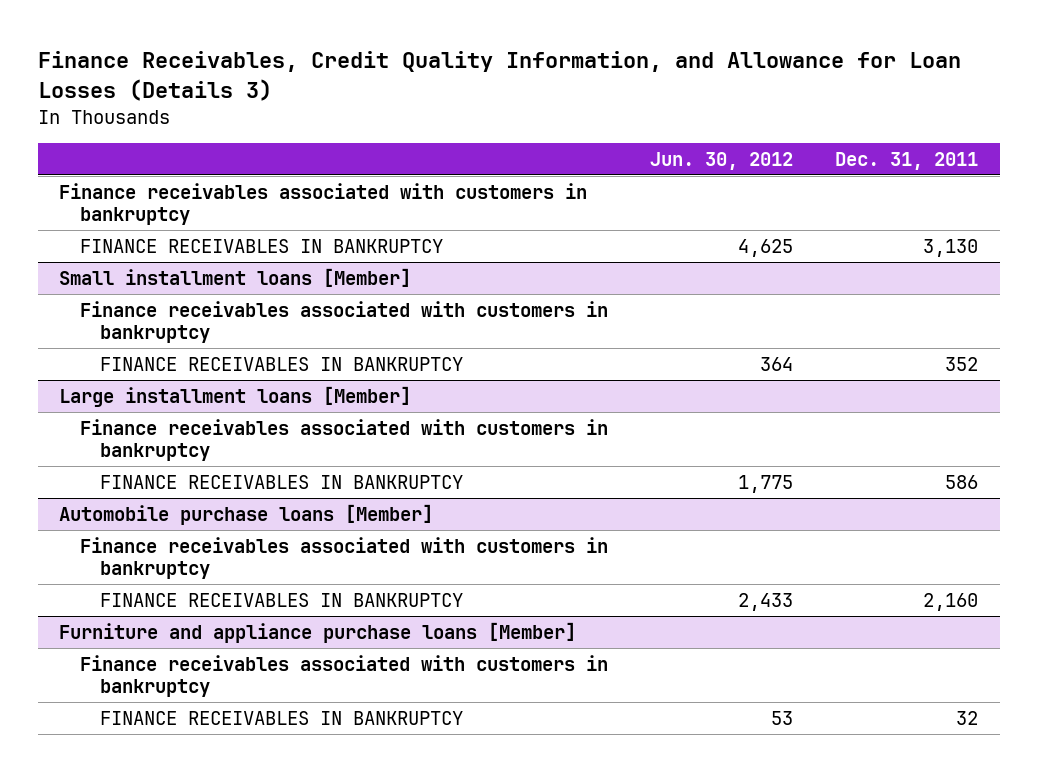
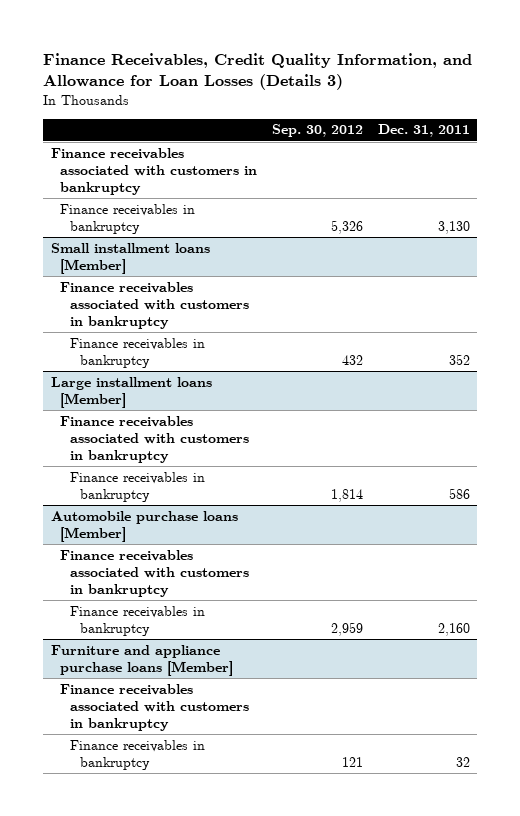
[650,151,794,170] Jun. 30, 2012 -> none
none -> [272,124,364,138] Sep. 30, 2012
[79,238,443,253] FINANCE RECEIVABLES IN BANKRUPTCY -> [60,203,196,234] Finance receivables in bankruptcy
[100,356,464,371] FINANCE RECEIVABLES IN BANKRUPTCY -> [70,337,206,368] Finance receivables in bankruptcy
[100,474,464,489] FINANCE RECEIVABLES IN BANKRUPTCY -> [70,471,206,502] Finance receivables in bankruptcy
[100,592,464,607] FINANCE RECEIVABLES IN BANKRUPTCY -> [70,605,206,636] Finance receivables in bankruptcy
[100,710,464,725] FINANCE RECEIVABLES IN BANKRUPTCY -> [70,739,206,770] Finance receivables in bankruptcy

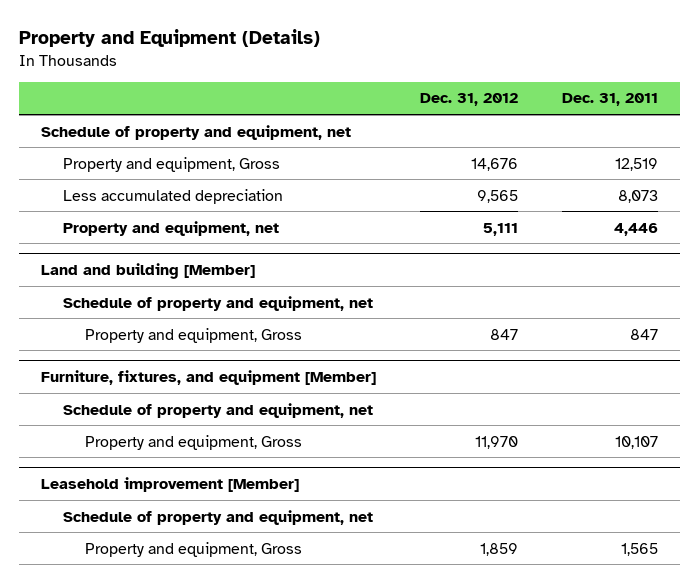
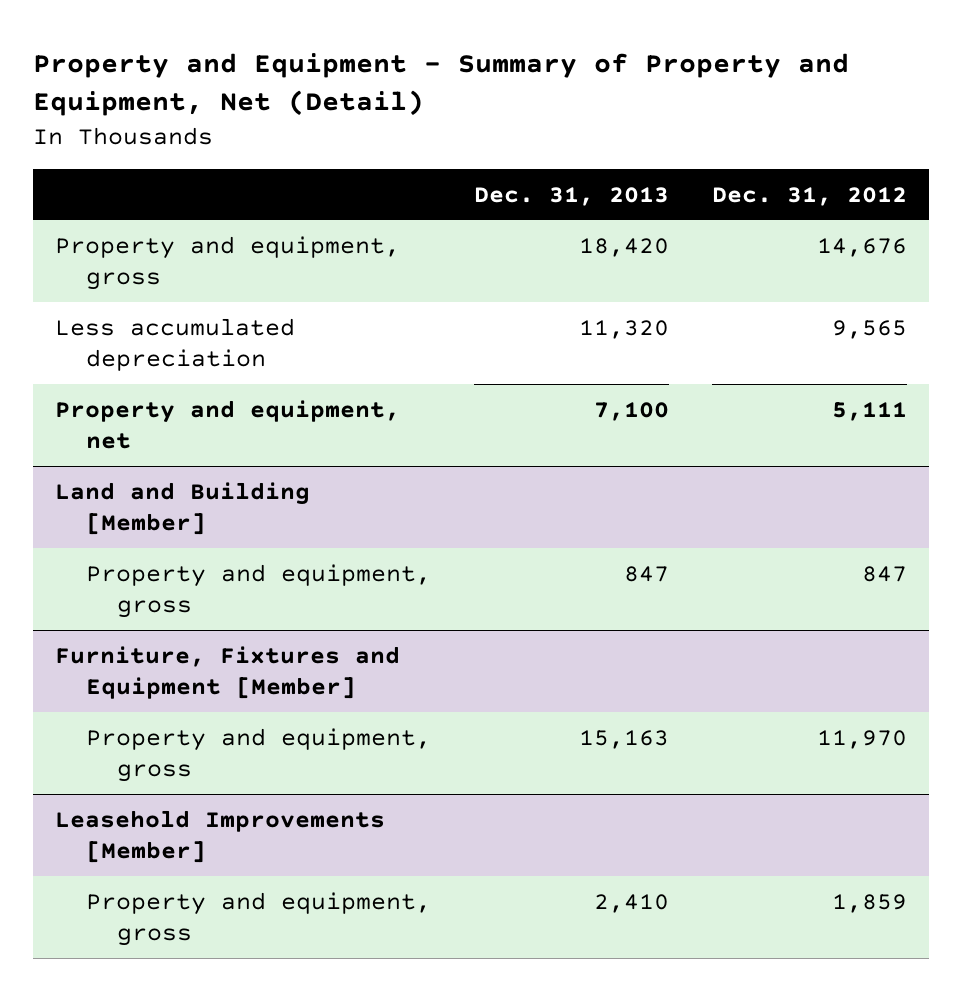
[19,29,321,48] Property and Equipment (Details) -> [32,52,849,117] Property and Equipment - Summary of Property and Equipment, Net (Detail)
[561,93,658,107] Dec. 31, 2011 -> none
none -> [474,186,670,206] Dec. 31, 2013
[41,124,352,140] Schedule of property and equipment, net -> none
[62,156,280,172] Property and equipment, Gross -> [54,235,400,291] Property and equipment, gross
[62,295,373,311] Schedule of property and equipment, net -> none
[62,402,373,418] Schedule of property and equipment, net -> none
[62,509,373,525] Schedule of property and equipment, net -> none
[41,262,256,279] Land and building [Member] -> [54,481,310,536] Land and Building [Member]
[84,327,302,343] Property and equipment, Gross -> [85,563,431,619] Property and equipment, gross
[41,369,377,385] Furniture, fixtures, and equipment [Member] -> [54,645,400,700] Furniture, Fixtures and Equipment [Member]
[84,434,302,450] Property and equipment, Gross -> [85,727,431,783] Property and equipment, gross
[41,476,300,492] Leasehold improvement [Member] -> [54,809,385,864] Leasehold Improvements [Member]
[84,541,302,557] Property and equipment, Gross -> [85,891,431,947] Property and equipment, gross

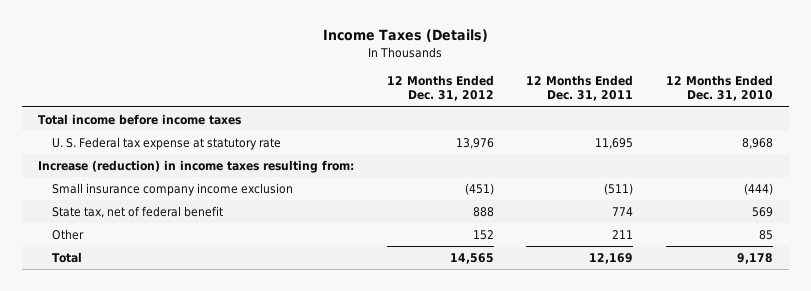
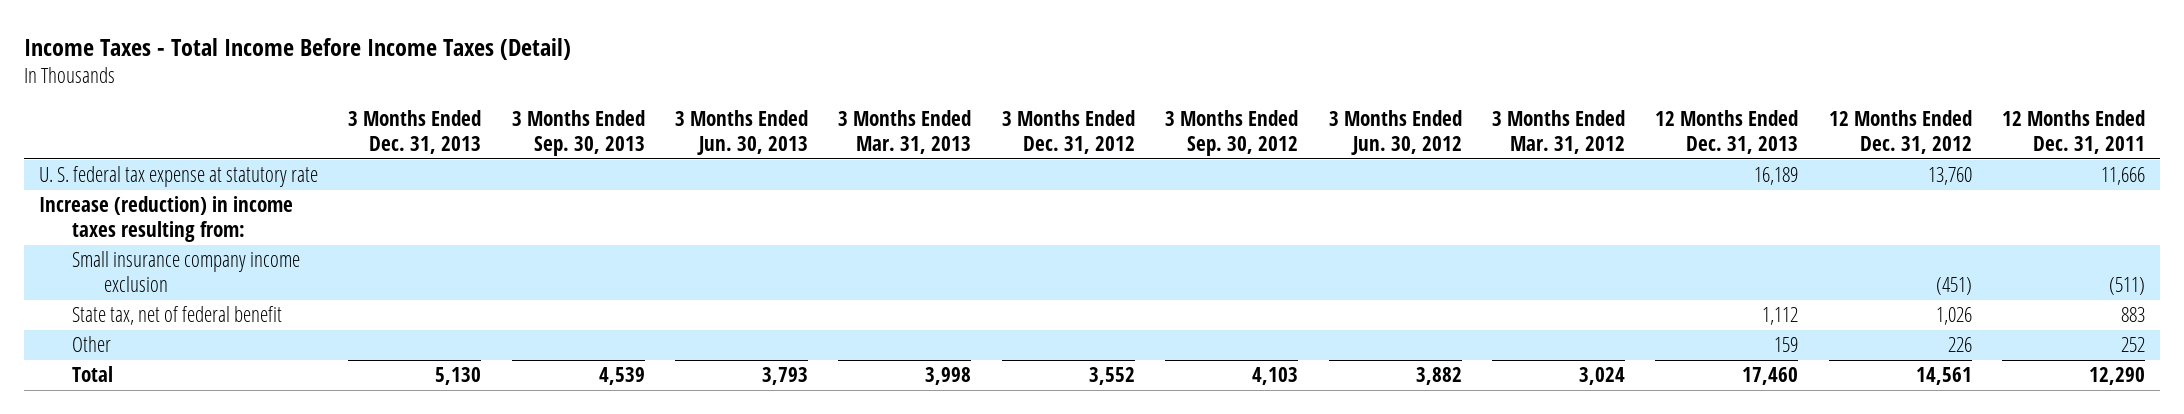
[323,29,489,43] Income Taxes (Details) -> [23,37,571,60] Income Taxes - Total Income Before Income Taxes (Detail)
[665,74,773,102] 12 Months Ended Dec. 31, 2010 -> none
none -> [348,109,482,154] 3 Months Ended Dec. 31, 2013
none -> [511,109,645,156] 3 Months Ended Sep. 30, 2013
none -> [675,109,809,155] 3 Months Ended Jun. 30, 2013
none -> [838,109,972,154] 3 Months Ended Mar. 31, 2013
none -> [1001,109,1135,154] 3 Months Ended Dec. 31, 2012
none -> [1165,109,1299,156] 3 Months Ended Sep. 30, 2012
none -> [1328,109,1462,155] 3 Months Ended Jun. 30, 2012
none -> [1491,109,1625,154] 3 Months Ended Mar. 31, 2012
none -> [1655,109,1799,154] 12 Months Ended Dec. 31, 2013
[38,114,242,126] Total income before income taxes -> none
[51,137,281,151] U. S. Federal tax expense at statutory rate -> [38,166,318,188] U. S. federal tax expense at statutory rate
[455,138,494,150] 13,976 -> [1927,167,1972,186] 13,760
[595,138,634,150] 11,695 -> [2101,167,2146,186] 11,666
[472,207,494,218] 888 -> [1935,307,1972,326] 1,026
[612,207,634,217] 774 -> [2121,307,2146,323] 883
[472,230,494,241] 152 -> [1947,337,1972,353] 226
[612,230,634,240] 211 -> [2121,337,2146,353] 252
[449,253,494,265] 14,565 -> [1915,367,1972,386] 14,561
[589,253,634,265] 12,169 -> [2089,367,2146,386] 12,290

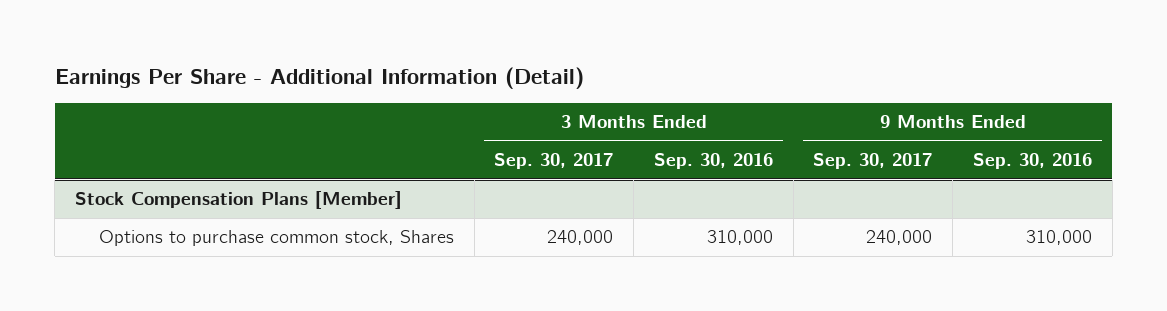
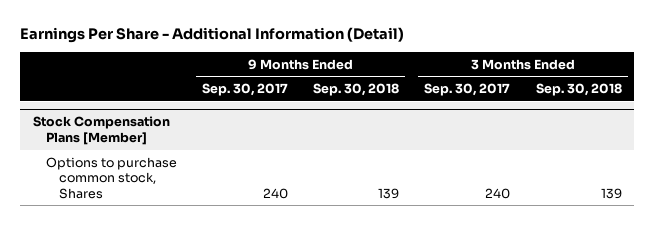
[653,153,773,170] Sep. 30, 2016 -> none
[972,153,1092,170] Sep. 30, 2016 -> none
none -> [313,82,400,96] Sep. 30, 2018
none -> [535,82,622,96] Sep. 30, 2018
[547,230,614,246] 240,000 -> [485,187,511,199] 240
[866,230,933,246] 240,000 -> [262,187,288,199] 240

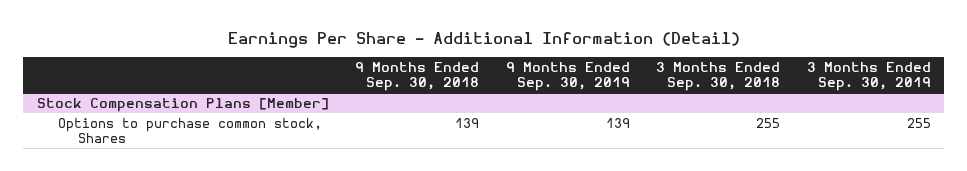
[201,82,288,96] Sep. 30, 2017 -> none
[424,82,511,96] Sep. 30, 2017 -> none
none -> [505,61,630,92] 9 Months Ended Sep. 30, 2019
none -> [806,61,931,92] 3 Months Ended Sep. 30, 2019
[600,187,622,199] 139 -> [756,117,781,128] 255

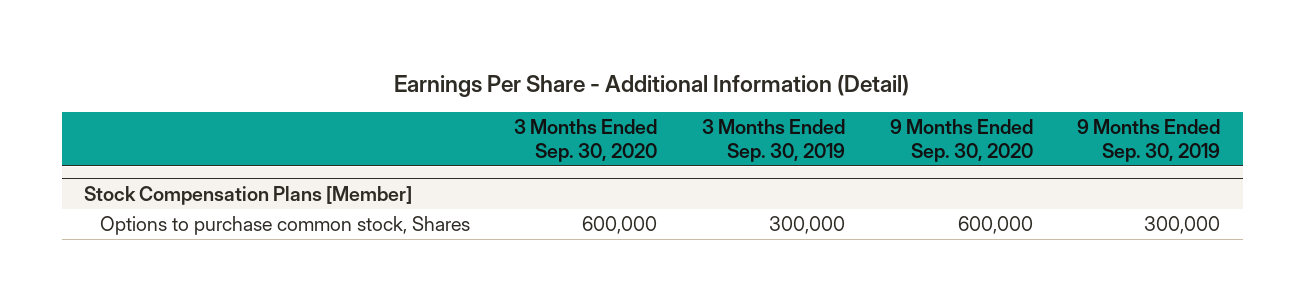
[355,61,480,92] 9 Months Ended Sep. 30, 2018 -> none
[656,61,781,92] 3 Months Ended Sep. 30, 2018 -> none
none -> [514,118,658,162] 3 Months Ended Sep. 30, 2020
none -> [889,118,1033,162] 9 Months Ended Sep. 30, 2020
[605,117,630,128] 139 -> [1144,216,1221,235] 300,000
[906,117,931,128] 255 -> [769,216,846,235] 300,000

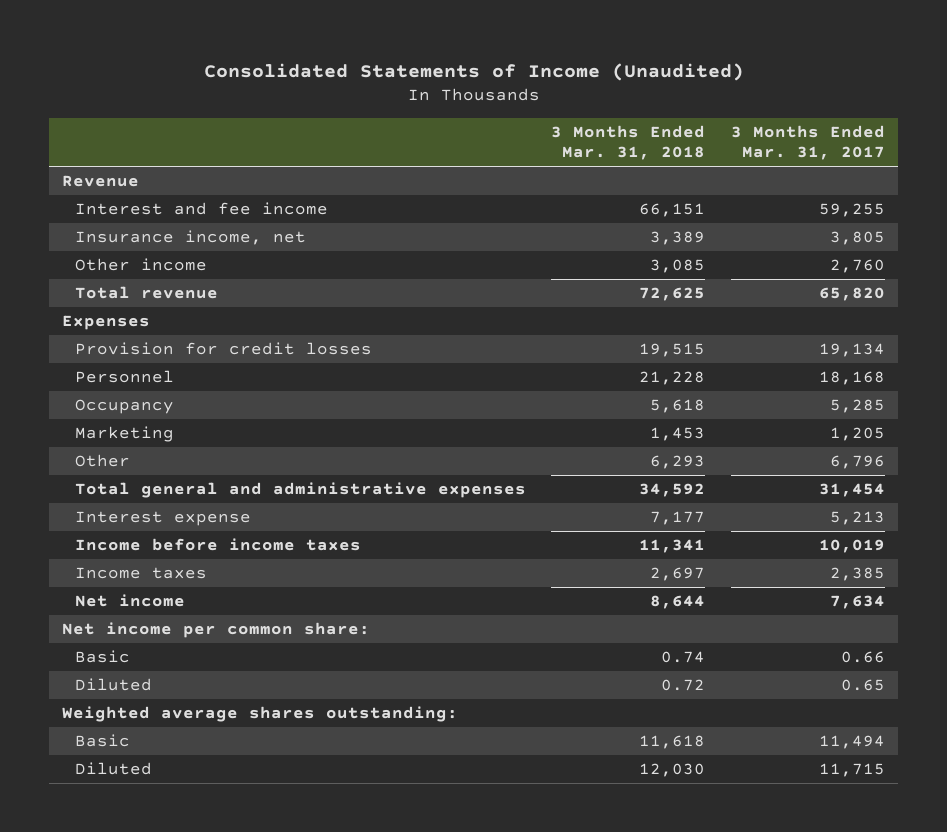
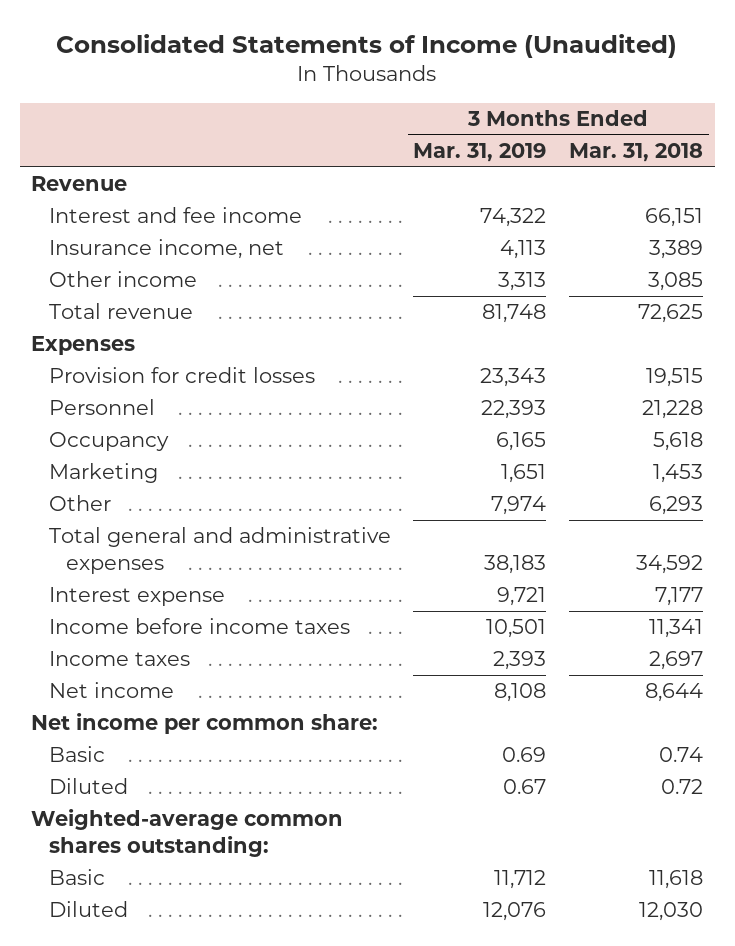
[730,124,885,161] 3 Months Ended Mar. 31, 2017 -> none
none -> [413,143,547,163] Mar. 31, 2019
[62,706,459,723] Weighted average shares outstanding: -> [31,809,344,858] Weighted-average common shares outstanding:

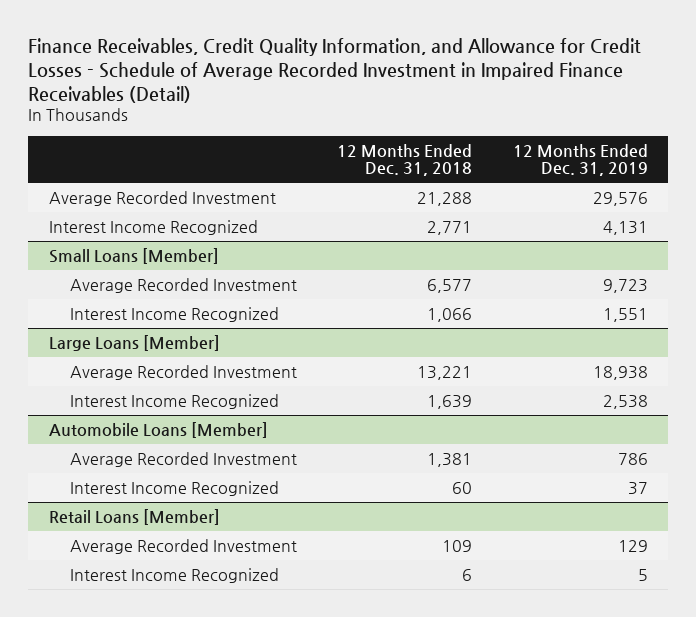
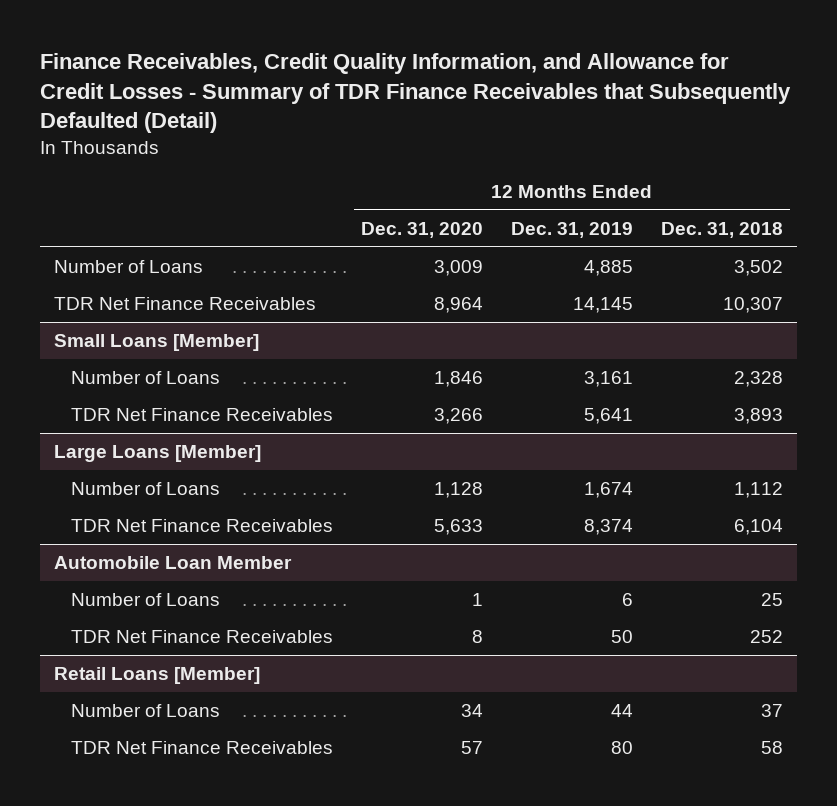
[28,38,642,103] Finance Receivables, Credit Quality Information, and Allowance for Credit Losses - Schedule of Average Recorded Investment in Impaired Finance Receivables (Detail) -> [40,53,792,134] Finance Receivables, Credit Quality Information, and Allowance for Credit Losses - Summary of TDR Finance Receivables that Subsequently Defaulted (Detail)
none -> [360,221,483,238] Dec. 31, 2020
[48,190,276,206] Average Recorded Investment -> none
[48,219,258,235] Interest Income Recognized -> none
none -> [54,259,204,273] Number of Loans
none -> [54,296,317,310] TDR Net Finance Receivables
[69,277,297,293] Average Recorded Investment -> none
[69,306,279,322] Interest Income Recognized -> none
none -> [70,370,220,384] Number of Loans
none -> [70,407,333,421] TDR Net Finance Receivables
[69,364,297,380] Average Recorded Investment -> none
[69,393,279,409] Interest Income Recognized -> none
[69,451,297,467] Average Recorded Investment -> none
[69,480,279,496] Interest Income Recognized -> none
none -> [70,481,220,495] Number of Loans
none -> [70,518,333,532] TDR Net Finance Receivables
[48,421,268,438] Automobile Loans [Member] -> [54,555,293,569] Automobile Loan Member
none -> [70,592,220,606] Number of Loans
none -> [70,629,333,643] TDR Net Finance Receivables
[69,538,297,554] Average Recorded Investment -> none
[69,567,279,583] Interest Income Recognized -> none
none -> [70,703,220,717] Number of Loans
none -> [70,740,333,754] TDR Net Finance Receivables

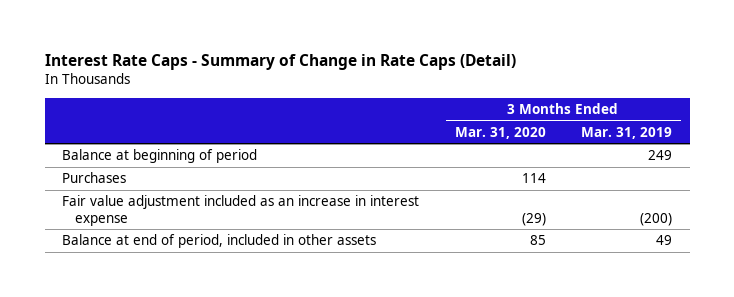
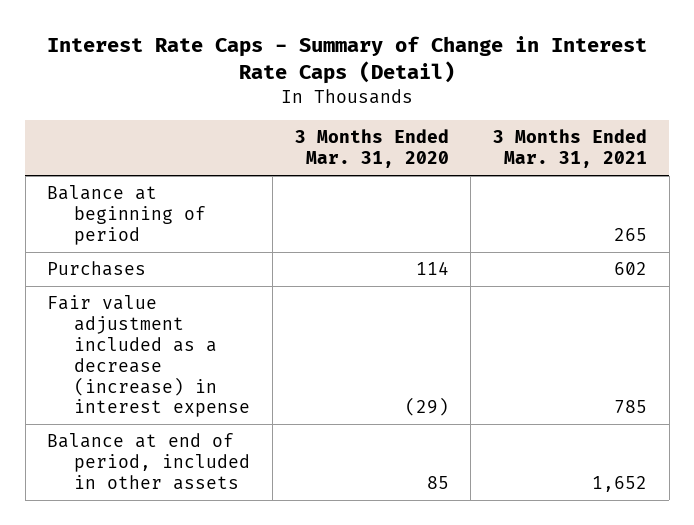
[44,53,516,70] Interest Rate Caps - Summary of Change in Rate Caps (Detail) -> [47,36,648,85] Interest Rate Caps - Summary of Change in Interest Rate Caps (Detail)
[580,126,672,139] Mar. 31, 2019 -> none
none -> [493,129,648,169] 3 Months Ended Mar. 31, 2021
[62,195,420,226] Fair value adjustment included as an increase in interest expense -> [47,295,251,418] Fair value adjustment included as a decrease (increase) in interest expense

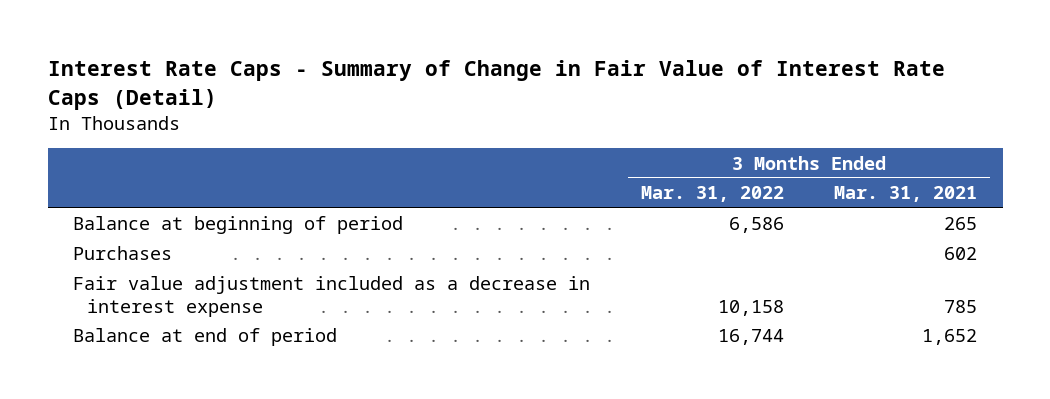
[47,36,648,85] Interest Rate Caps - Summary of Change in Interest Rate Caps (Detail) -> [47,60,945,110] Interest Rate Caps - Summary of Change in Fair Value of Interest Rate Caps (Detail)
[294,129,449,169] 3 Months Ended Mar. 31, 2020 -> none
none -> [640,186,784,203] Mar. 31, 2022
[47,295,251,418] Fair value adjustment included as a decrease (increase) in interest expense -> [73,276,591,318] Fair value adjustment included as a decrease in interest expense
[47,433,251,490] Balance at end of period, included in other assets -> [73,328,338,347] Balance at end of period

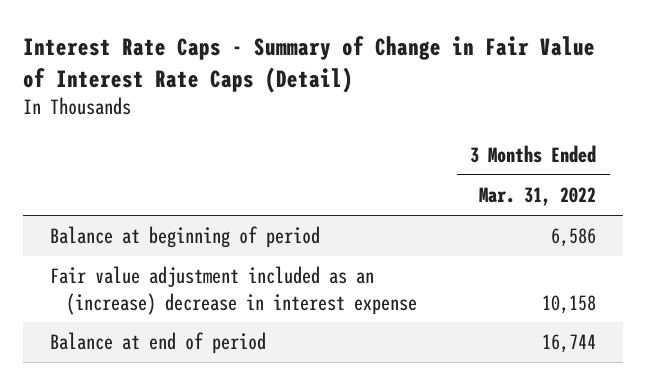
[834,186,978,203] Mar. 31, 2021 -> none
[73,246,173,261] Purchases -> none
[73,276,591,318] Fair value adjustment included as a decrease in interest expense -> [49,266,417,315] Fair value adjustment included as an (increase) decrease in interest expense

